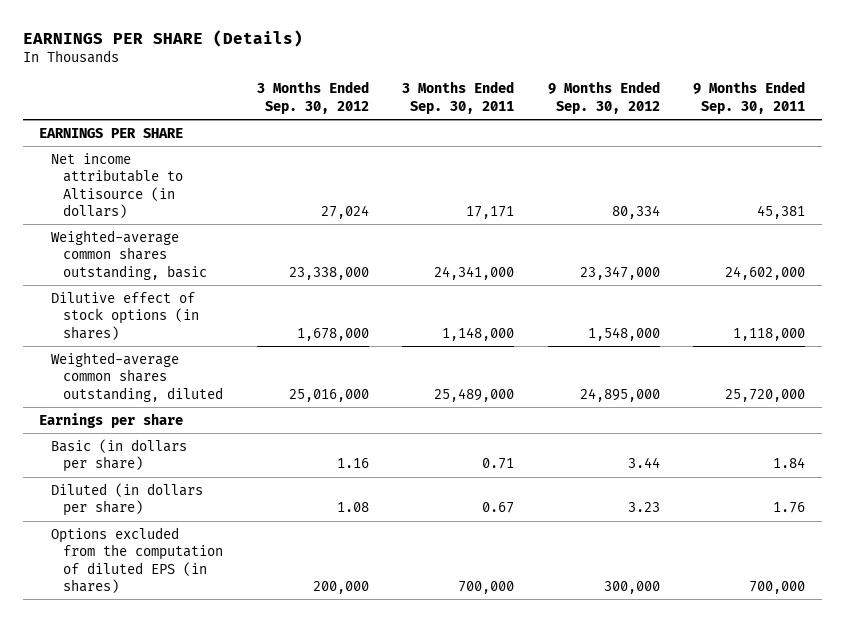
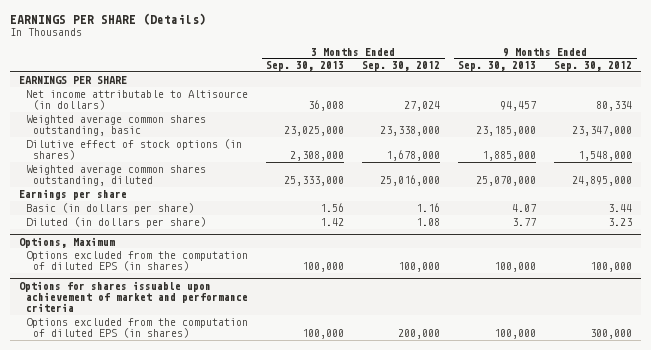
[402,81,515,114] 3 Months Ended Sep. 30, 2011 -> none
[693,81,806,114] 9 Months Ended Sep. 30, 2011 -> none
none -> [266,61,345,72] Sep. 30, 2013
none -> [458,61,537,72] Sep. 30, 2013
[51,229,208,280] Weighted-average common shares outstanding, basic -> [26,114,207,137] Weighted average common shares outstanding, basic
[51,351,224,402] Weighted-average common shares outstanding, diluted -> [26,164,207,187] Weighted average common shares outstanding, diluted
none -> [19,236,116,248] Options, Maximum
none -> [26,250,249,272] Options excluded from the computation of diluted EPS (in shares)
none -> [19,280,249,313] Options for shares issuable upon achievement of market and performance criteria

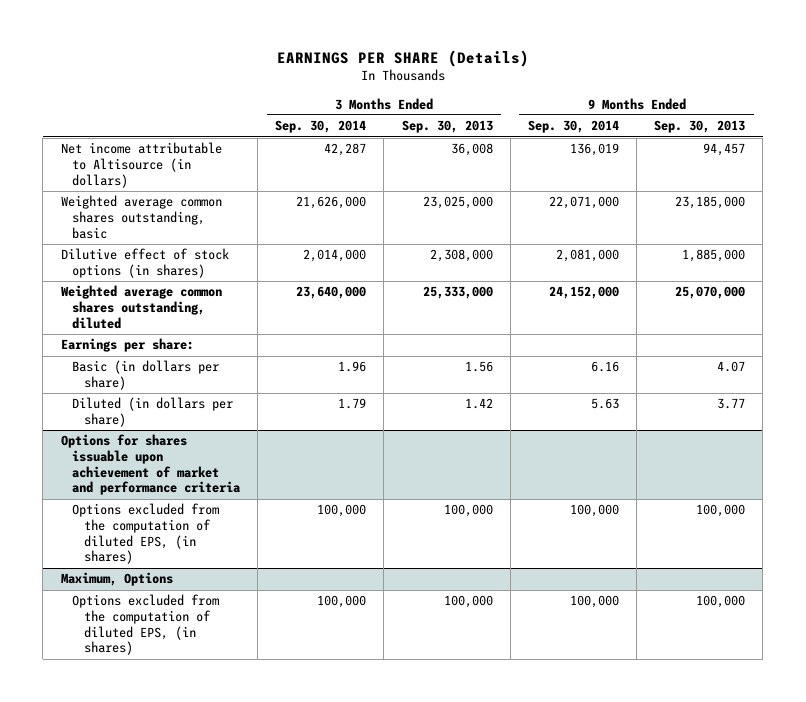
[362,61,441,72] Sep. 30, 2012 -> none
[554,61,633,72] Sep. 30, 2012 -> none
none -> [275,120,367,134] Sep. 30, 2014
none -> [527,120,619,134] Sep. 30, 2014
[19,75,128,84] EARNINGS PER SHARE -> none
[19,188,128,200] Earnings per share -> [60,338,194,353] Earnings per share:
[19,236,116,248] Options, Maximum -> none
[26,250,249,272] Options excluded from the computation of diluted EPS (in shares) -> none
[26,317,249,339] Options excluded from the computation of diluted EPS (in shares) -> [72,503,220,565] Options excluded from the computation of diluted EPS, (in shares)
none -> [60,572,173,587] Maximum, Options
none -> [72,594,220,656] Options excluded from the computation of diluted EPS, (in shares)

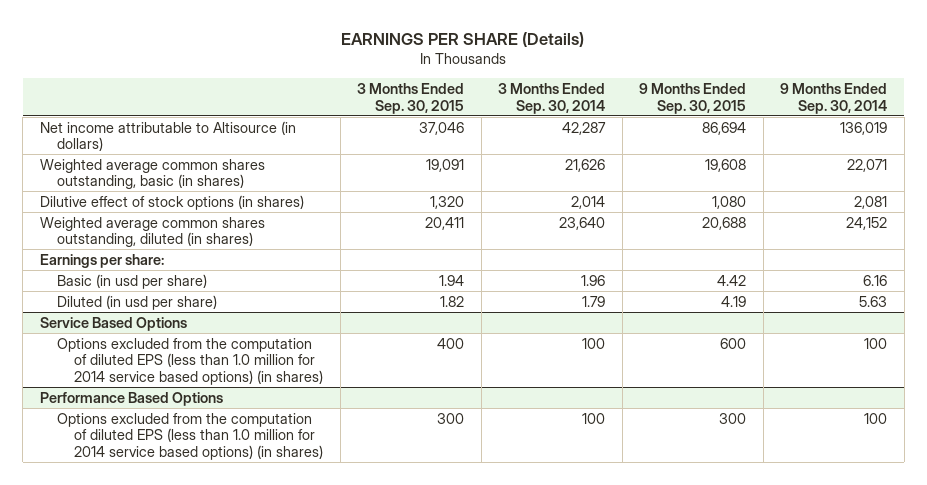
[401,120,493,134] Sep. 30, 2013 -> none
[654,120,746,134] Sep. 30, 2013 -> none
none -> [357,82,465,114] 3 Months Ended Sep. 30, 2015
none -> [639,82,747,114] 9 Months Ended Sep. 30, 2015
[60,195,222,239] Weighted average common shares outstanding, basic -> [39,158,265,190] Weighted average common shares outstanding, basic (in shares)
[296,196,367,210] 21,626,000 -> [565,158,606,172] 21,626
[548,196,619,210] 22,071,000 -> [847,158,888,172] 22,071
[303,249,367,263] 2,014,000 -> [571,195,606,209] 2,014
[555,249,619,263] 2,081,000 -> [854,195,888,209] 2,081
[60,285,222,329] Weighted average common shares outstanding, diluted -> [39,216,265,248] Weighted average common shares outstanding, diluted (in shares)
[296,286,367,300] 23,640,000 -> [559,216,606,230] 23,640
[548,286,619,300] 24,152,000 -> [846,216,888,230] 24,152
[60,434,242,496] Options for shares issuable upon achievement of market and performance criteria -> none
[60,572,173,587] Maximum, Options -> none
[72,360,220,390] Basic (in dollars per share) -> [56,273,207,289] Basic (in usd per share)
[72,397,234,427] Diluted (in dollars per share) -> [56,294,217,310] Diluted (in usd per share)
none -> [39,316,187,331] Service Based Options
[72,503,220,565] Options excluded from the computation of diluted EPS, (in shares) -> [56,337,324,386] Options excluded from the computation of diluted EPS (less than 1.0 million for 2014 service based options) (in shares)
[317,504,367,518] 100,000 -> [582,337,606,349] 100
[569,504,619,518] 100,000 -> [864,337,888,349] 100
none -> [39,391,223,406] Performance Based Options
[72,594,220,656] Options excluded from the computation of diluted EPS, (in shares) -> [56,412,324,461] Options excluded from the computation of diluted EPS (less than 1.0 million for 2014 service based options) (in shares)
[317,595,367,609] 100,000 -> [582,412,606,424] 100
[569,595,619,609] 100,000 -> [864,412,888,424] 100

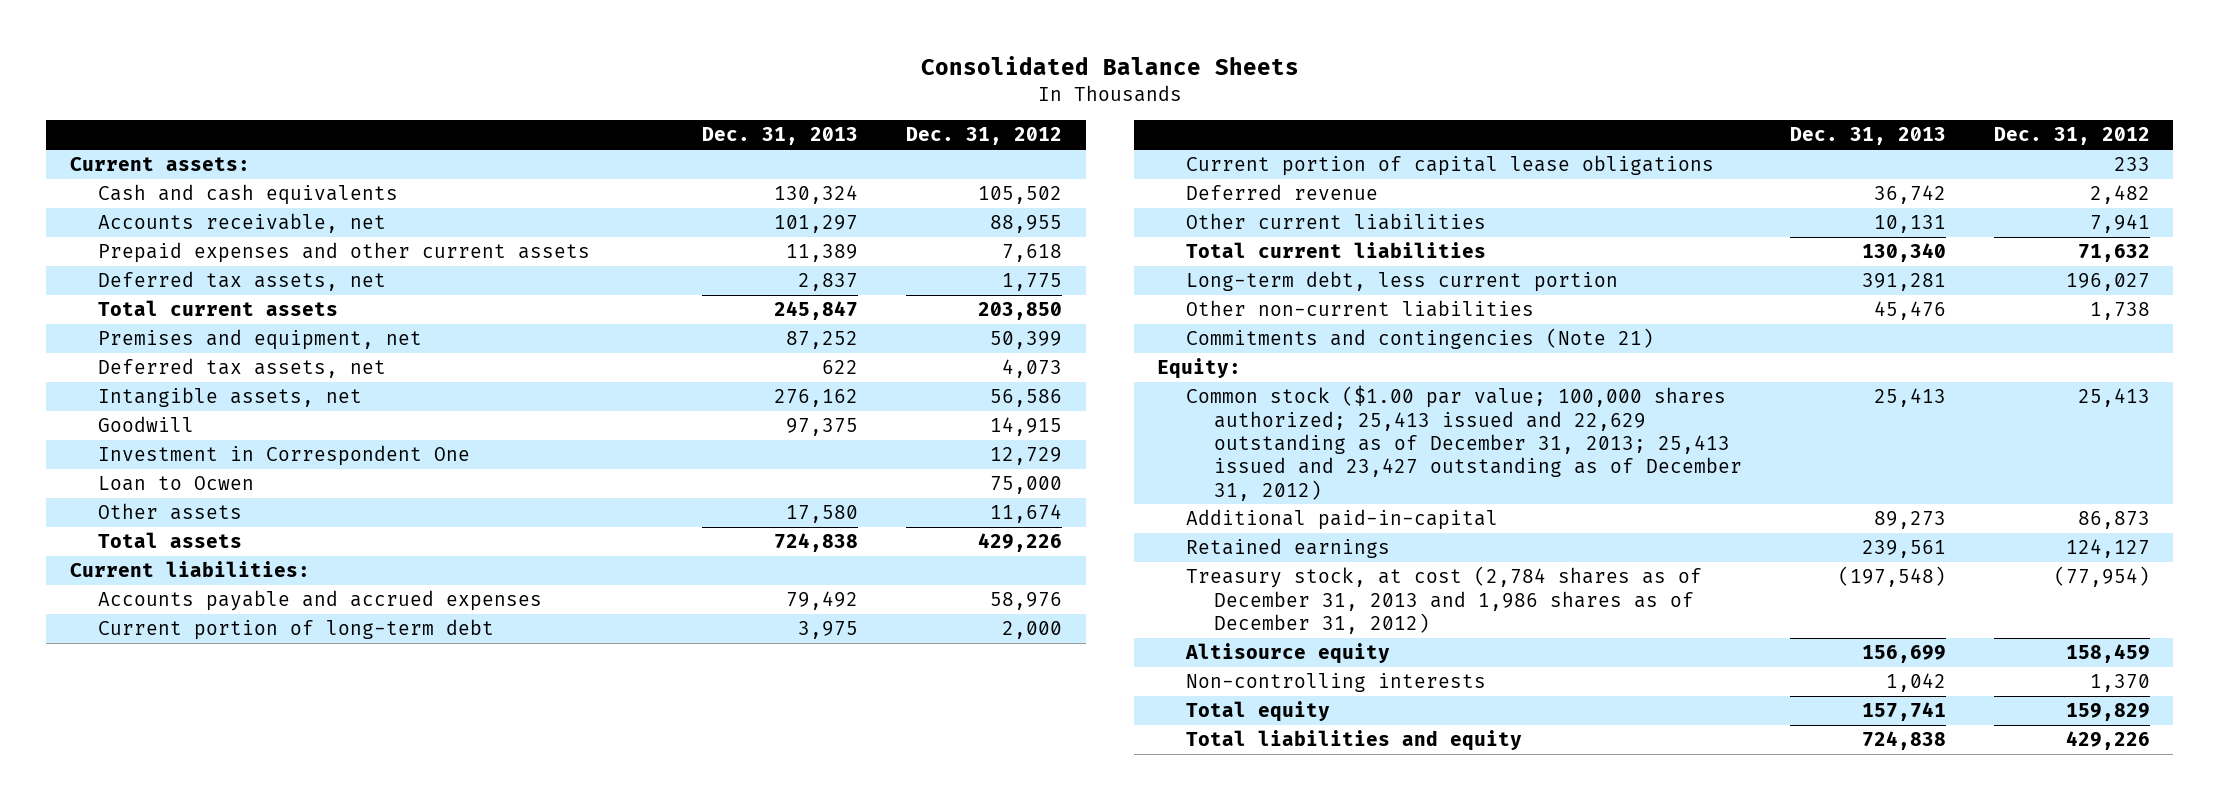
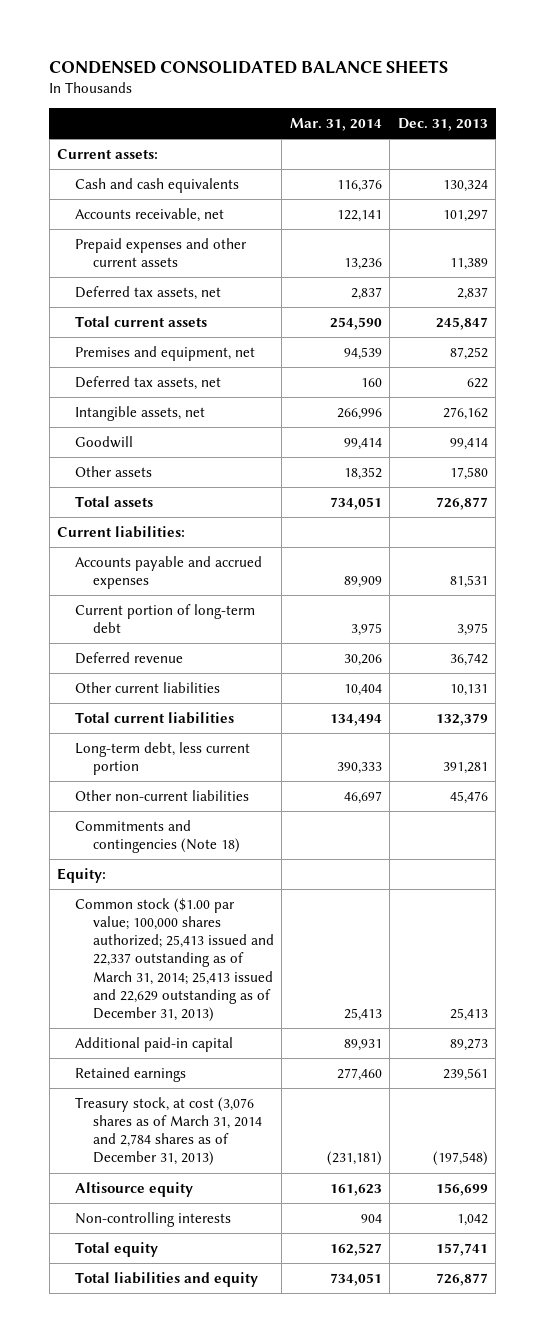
[920,56,1299,76] Consolidated Balance Sheets -> [49,59,449,74] CONDENSED CONSOLIDATED BALANCE SHEETS
[906,127,1063,146] Dec. 31, 2012 -> none
none -> [289,118,382,132] Mar. 31, 2014
[98,445,471,467] Investment in Correspondent One -> none
[98,476,255,492] Loan to Ocwen -> none
[786,418,859,437] 97,375 -> [449,437,488,450] 99,414
[774,533,859,553] 724,838 -> [435,496,488,510] 726,877
[786,591,859,611] 79,492 -> [449,575,488,589] 81,531
[1185,155,1714,177] Current portion of capital lease obligations -> none
[1861,243,1946,263] 130,340 -> [435,712,488,726] 132,379
[1185,328,1654,350] Commitments and contingencies (Note 21) -> [74,819,240,854] Commitments and contingencies (Note 18)
[1185,385,1743,501] Common stock ($1.00 par value; 100,000 shares authorized; 25,413 issued and 22,629 outstanding as of December 31, 2013; 25,413 issued and 23,427 outstanding as of December 31, 2012) -> [74,897,274,1023] Common stock ($1.00 par value; 100,000 shares authorized; 25,413 issued and 22,337 outstanding as of March 31, 2014; 25,413 issued and 22,629 outstanding as of December 31, 2013)
[1185,509,1498,531] Additional paid-in-capital -> [74,1036,233,1052] Additional paid-in capital
[1185,566,1702,634] Treasury stock, at cost (2,784 shares as of December 31, 2013 and 1,986 shares as of December 31, 2012) -> [74,1096,262,1167] Treasury stock, at cost (3,076 shares as of March 31, 2014 and 2,784 shares as of December 31, 2013)
[1861,731,1946,751] 724,838 -> [435,1272,488,1286] 726,877

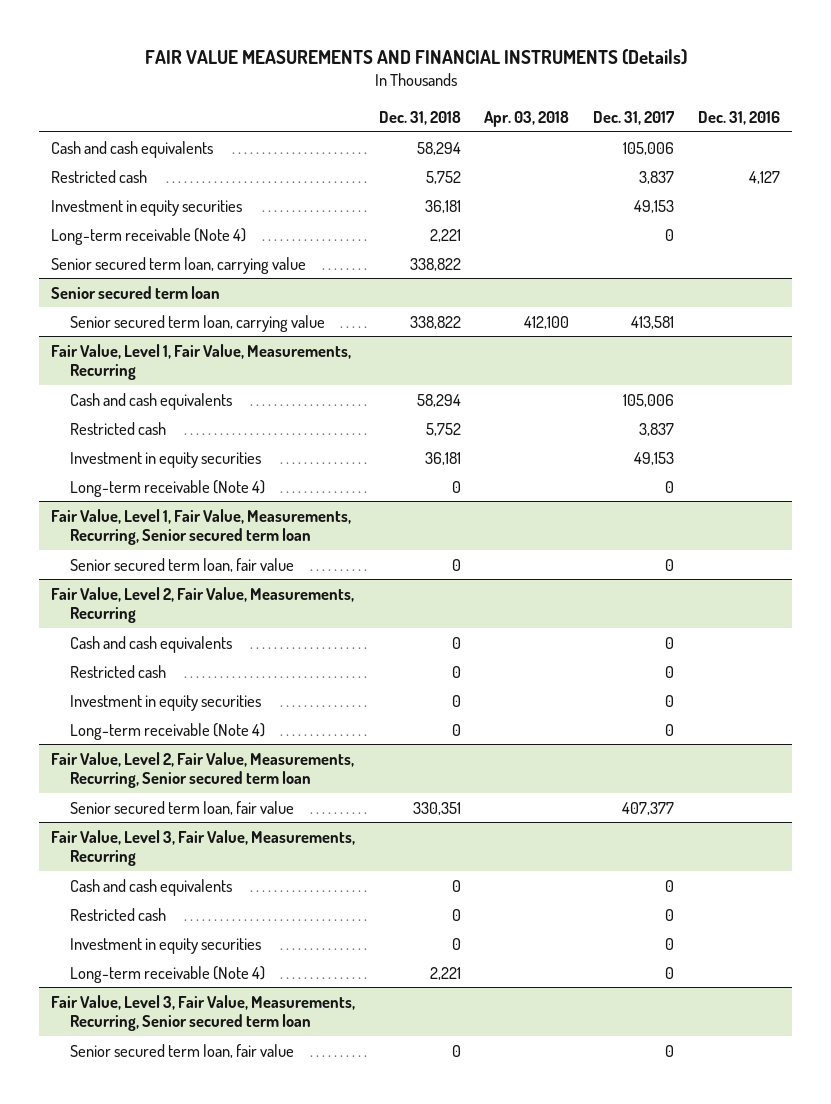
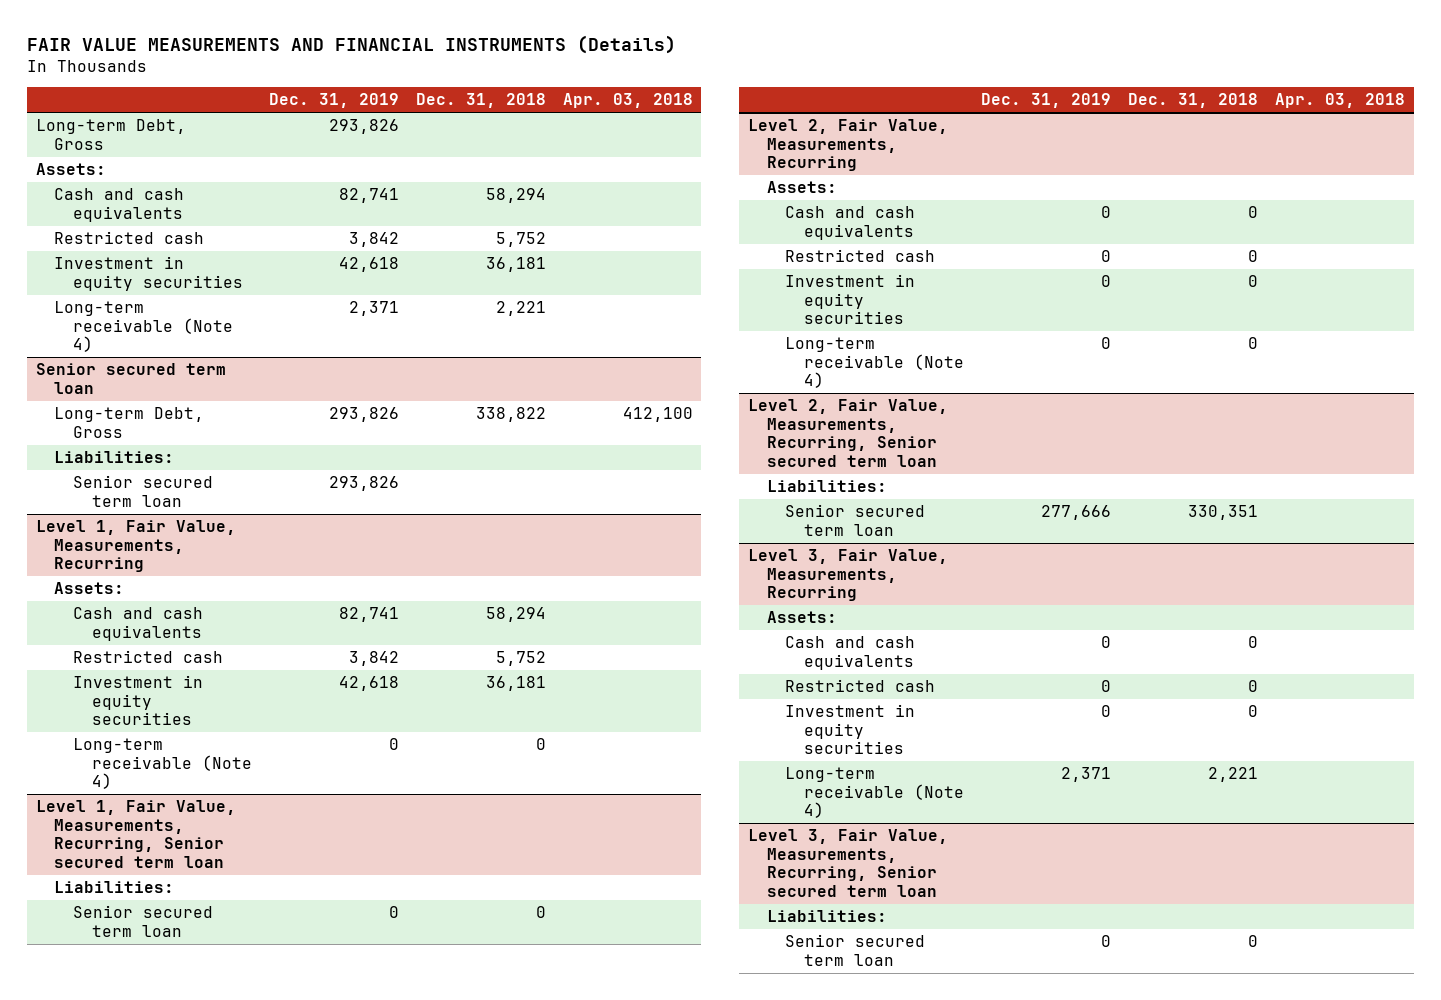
[593,111,676,126] Dec. 31, 2017 -> none
[698,111,781,126] Dec. 31, 2016 -> none
none -> [268,93,399,109] Dec. 31, 2019
none -> [35,119,186,150] Long-term Debt, Gross
none -> [35,163,106,176] Assets:
[50,256,306,274] Senior secured term loan, carrying value -> none
[69,314,325,332] Senior secured term loan, carrying value -> [54,407,205,438] Long-term Debt, Gross
none -> [54,451,175,464] Liabilities:
none -> [73,475,214,507] Senior secured term loan
[50,343,351,381] Fair Value, Level 1, Fair Value, Measurements, Recurring -> [35,520,236,573] Level 1, Fair Value, Measurements, Recurring
none -> [54,582,125,595] Assets:
[50,508,351,546] Fair Value, Level 1, Fair Value, Measurements, Recurring, Senior secured term loan -> [35,800,236,868] Level 1, Fair Value, Measurements, Recurring, Senior secured term loan
none -> [54,881,175,894] Liabilities:
[69,557,294,572] Senior secured term loan, fair value -> [73,905,214,937] Senior secured term loan
[50,586,354,624] Fair Value, Level 2, Fair Value, Measurements, Recurring -> [747,119,948,172] Level 2, Fair Value, Measurements, Recurring
none -> [766,181,837,194] Assets:
[50,751,354,789] Fair Value, Level 2, Fair Value, Measurements, Recurring, Senior secured term loan -> [747,399,948,467] Level 2, Fair Value, Measurements, Recurring, Senior secured term loan
none -> [766,480,887,493] Liabilities:
[69,800,294,815] Senior secured term loan, fair value -> [785,504,926,536] Senior secured term loan
[50,829,355,867] Fair Value, Level 3, Fair Value, Measurements, Recurring -> [747,549,948,602] Level 3, Fair Value, Measurements, Recurring
none -> [766,611,837,624] Assets:
[50,994,355,1032] Fair Value, Level 3, Fair Value, Measurements, Recurring, Senior secured term loan -> [747,829,948,897] Level 3, Fair Value, Measurements, Recurring, Senior secured term loan
none -> [766,910,887,923] Liabilities:
[69,1043,294,1058] Senior secured term loan, fair value -> [785,934,926,966] Senior secured term loan

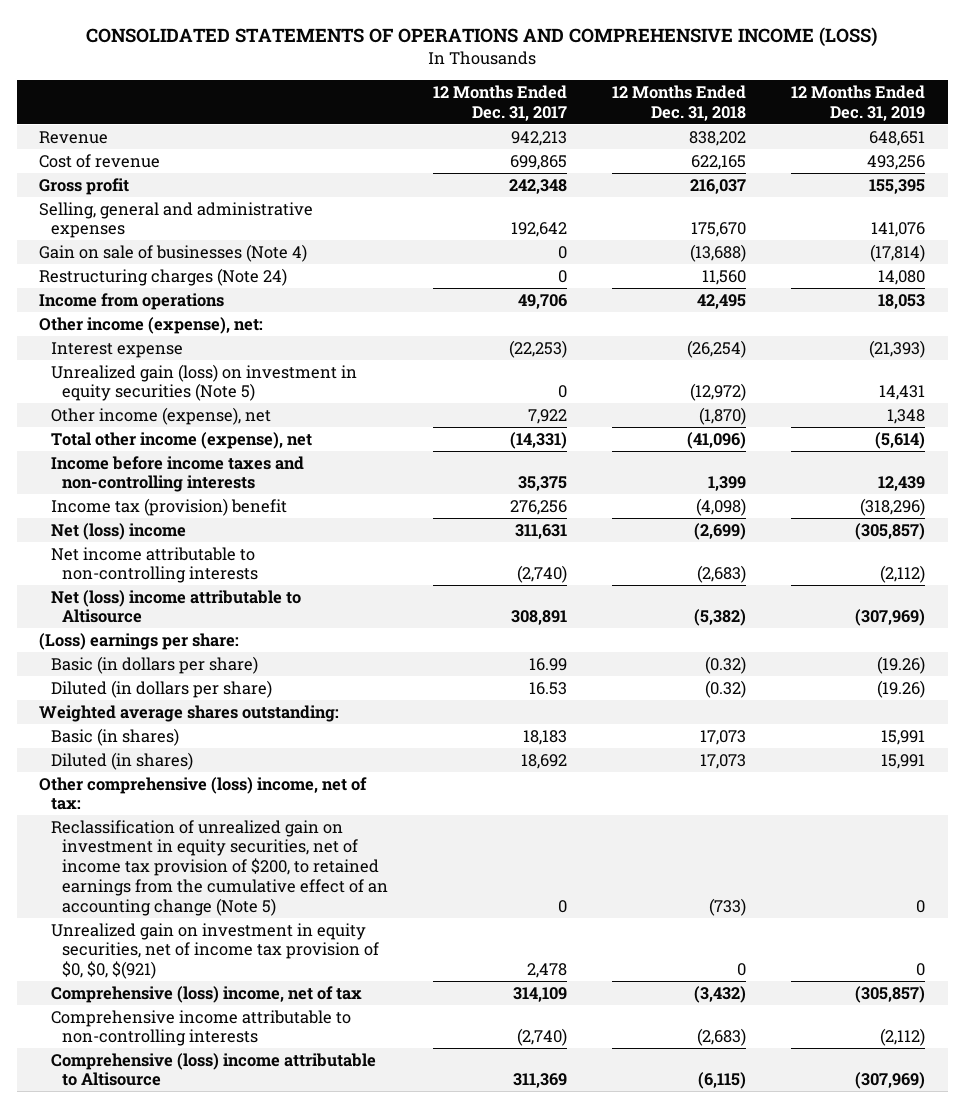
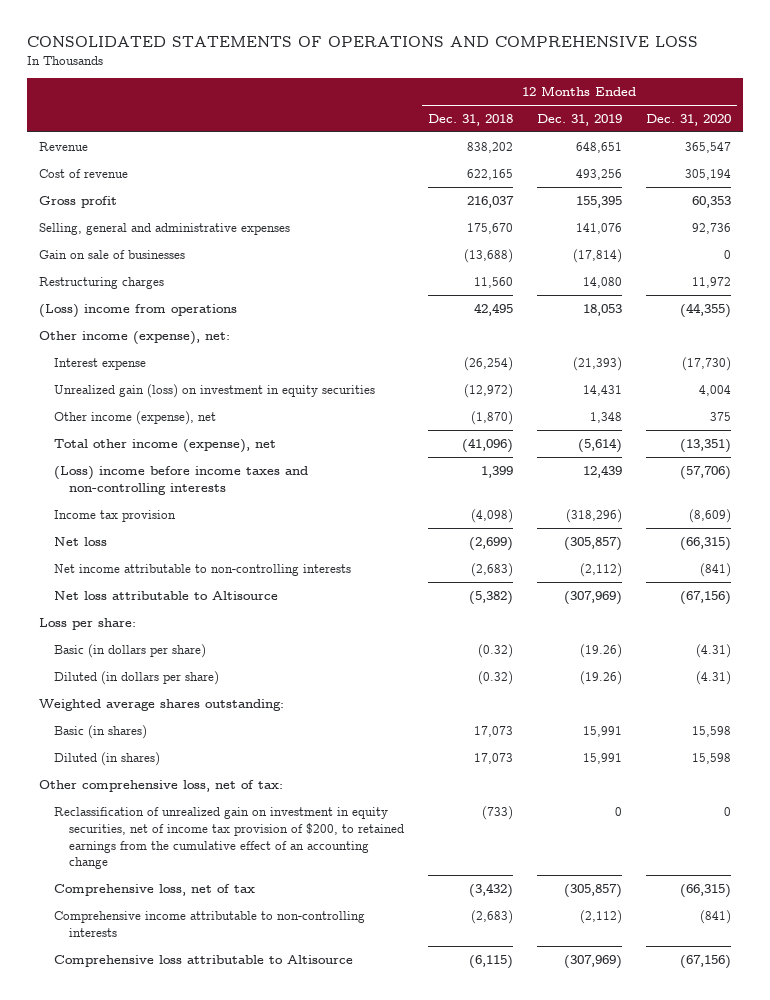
[86,27,878,48] CONSOLIDATED STATEMENTS OF OPERATIONS AND COMPREHENSIVE INCOME (LOSS) -> [27,36,699,48] CONSOLIDATED STATEMENTS OF OPERATIONS AND COMPREHENSIVE LOSS
[433,84,568,121] 12 Months Ended Dec. 31, 2017 -> none
none -> [645,113,731,126] Dec. 31, 2020
[39,243,308,262] Gain on sale of businesses (Note 4) -> [38,249,185,259] Gain on sale of businesses
[39,267,288,286] Restructuring charges (Note 24) -> [38,276,164,289] Restructuring charges
[39,292,225,310] Income from operations -> [38,303,237,318] (Loss) income from operations
[50,363,357,402] Unrealized gain (loss) on investment in equity securities (Note 5) -> [53,383,375,398] Unrealized gain (loss) on investment in equity securities
[50,455,304,493] Income before income taxes and non-controlling interests -> [53,465,308,495] (Loss) income before income taxes and non-controlling interests
[50,497,287,516] Income tax (provision) benefit -> [53,509,176,522] Income tax provision
[50,522,186,540] Net (loss) income -> [53,536,107,546] Net loss
[50,589,301,624] Net (loss) income attributable to Altisource -> [53,590,278,600] Net loss attributable to Altisource
[39,632,240,650] (Loss) earnings per share: -> [38,617,136,630] Loss per share:
[50,922,380,980] Unrealized gain on investment in equity securities, net of income tax provision of $0, $0, $(921) -> none
[39,776,368,811] Other comprehensive (loss) income, net of tax: -> [38,779,283,792] Other comprehensive loss, net of tax:
[50,819,389,916] Reclassification of unrealized gain on investment in equity securities, net of income tax provision of $200, to retained earnings from the cumulative effect of an accounting change (Note 5) -> [53,806,404,870] Reclassification of unrealized gain on investment in equity securities, net of income tax provision of $200, to retained earnings from the cumulative effect of an accounting change
[50,985,362,1003] Comprehensive (loss) income, net of tax -> [53,883,255,896] Comprehensive loss, net of tax
[50,1052,376,1087] Comprehensive (loss) income attributable to Altisource -> [53,954,353,967] Comprehensive loss attributable to Altisource

